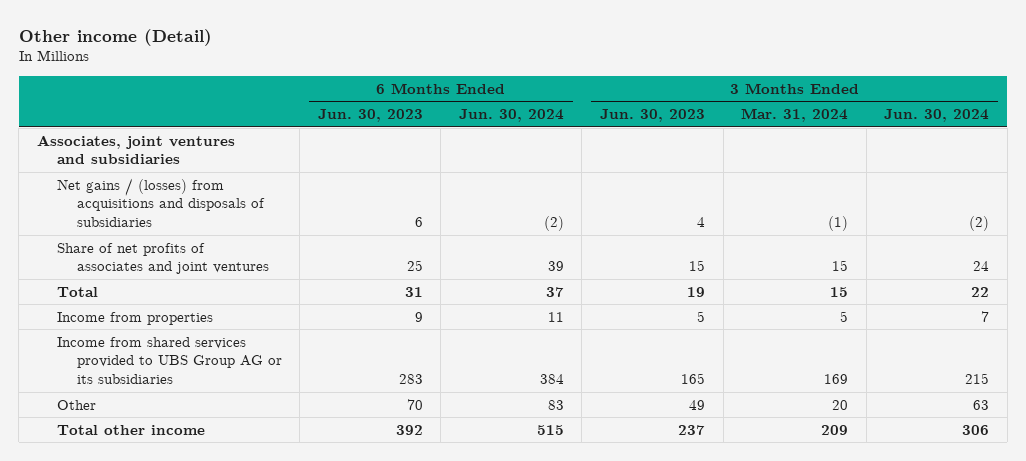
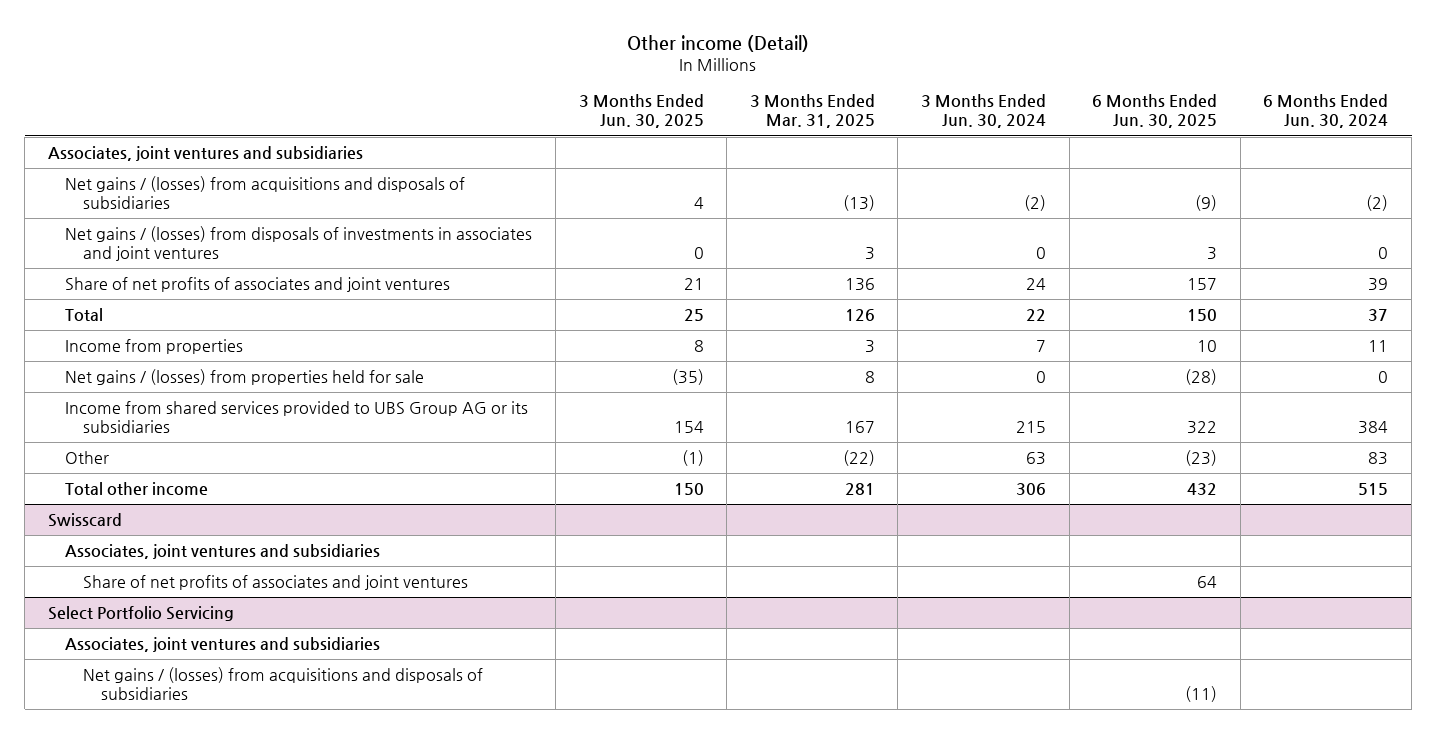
[317,109,423,123] Jun. 30, 2023 -> none
[599,109,705,123] Jun. 30, 2023 -> none
[741,108,849,123] Mar. 31, 2024 -> none
none -> [578,94,704,129] 3 Months Ended Jun. 30, 2025
none -> [749,94,875,129] 3 Months Ended Mar. 31, 2025
none -> [1092,94,1218,129] 6 Months Ended Jun. 30, 2025
none -> [65,226,533,262] Net gains / (losses) from disposals of investments in associates and joint ventures
none -> [65,369,425,386] Net gains / (losses) from properties held for sale
none -> [47,513,122,528] Swisscard
none -> [65,544,381,560] Associates, joint ventures and subsidiaries
none -> [83,575,469,591] Share of net profits of associates and joint ventures
none -> [47,606,234,622] Select Portfolio Servicing
none -> [65,637,381,653] Associates, joint ventures and subsidiaries
none -> [83,667,484,701] Net gains / (losses) from acquisitions and disposals of subsidiaries

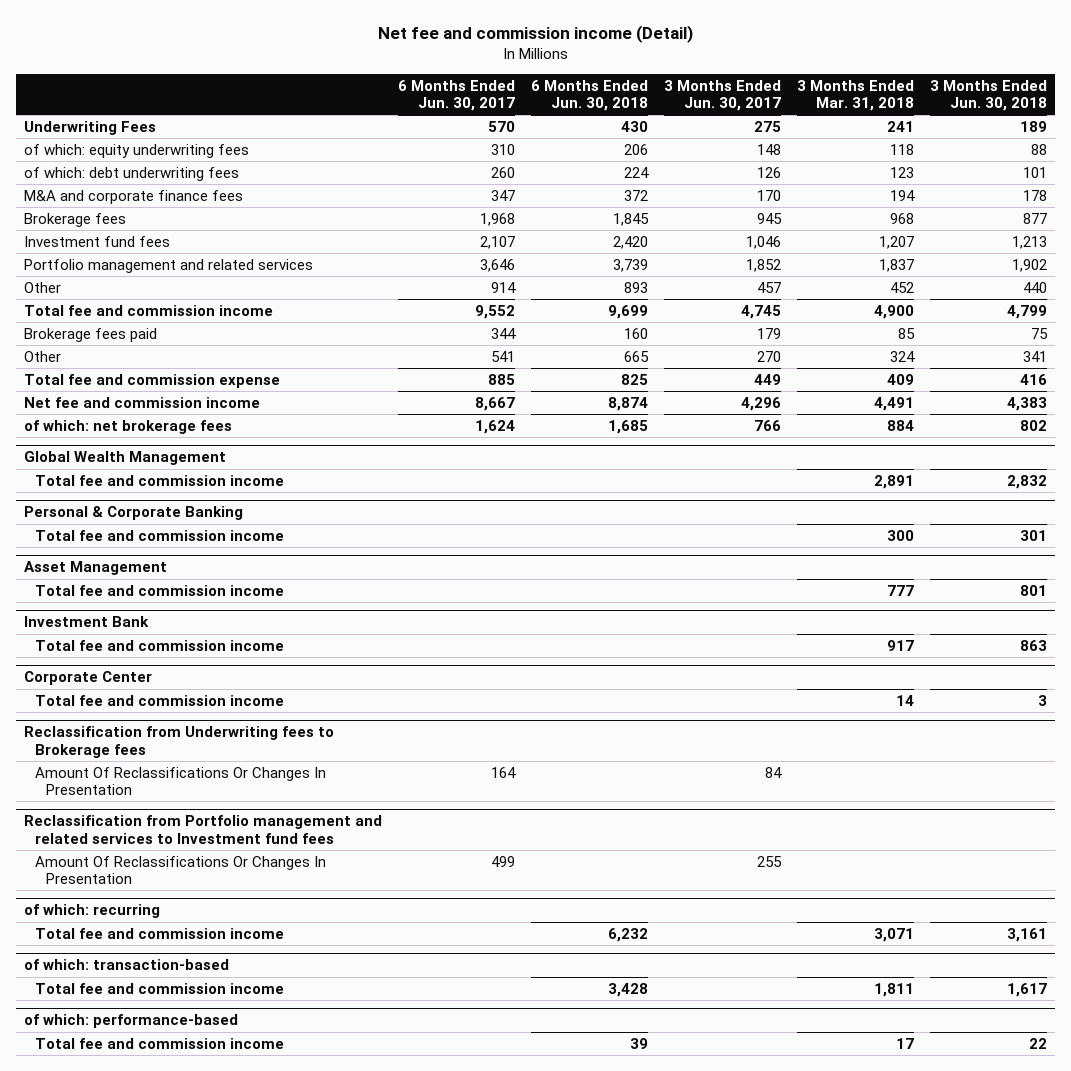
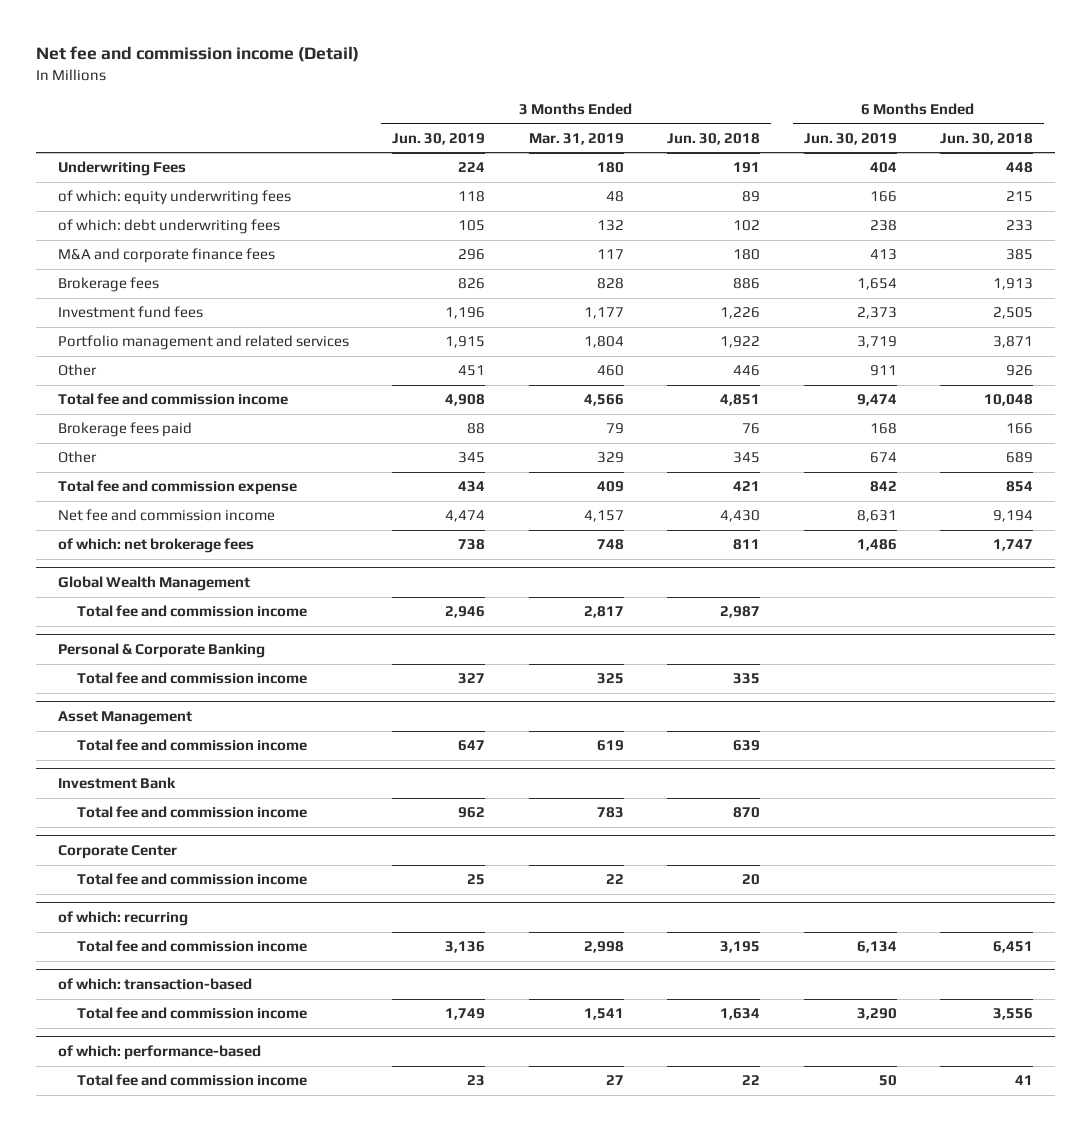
[398,79,516,111] 6 Months Ended Jun. 30, 2017 -> none
[663,79,781,111] 3 Months Ended Jun. 30, 2017 -> none
[796,79,914,111] 3 Months Ended Mar. 31, 2018 -> none
none -> [392,132,486,145] Jun. 30, 2019
none -> [528,132,624,145] Mar. 31, 2019
none -> [803,132,897,145] Jun. 30, 2019
[621,120,649,132] 430 -> [1005,162,1033,174] 448
[1019,120,1047,132] 189 -> [733,162,761,174] 191
[624,143,649,155] 206 -> [1005,191,1033,203] 215
[1030,143,1047,155] 88 -> [742,191,761,203] 89
[624,166,650,178] 224 -> [1005,220,1033,232] 233
[1022,166,1047,178] 101 -> [733,220,761,232] 102
[624,189,649,201] 372 -> [1005,249,1033,261] 385
[1022,189,1047,201] 178 -> [733,249,761,261] 180
[613,212,650,226] 1,845 -> [992,278,1033,291] 1,913
[1022,212,1047,224] 877 -> [733,278,761,290] 886
[613,235,649,249] 2,420 -> [992,307,1033,320] 2,505
[1011,235,1047,249] 1,213 -> [720,307,761,320] 1,226
[613,258,649,272] 3,739 -> [992,336,1033,349] 3,871
[1011,258,1047,272] 1,902 -> [720,336,761,349] 1,922
[624,281,649,293] 893 -> [1005,365,1033,377] 926
[1022,281,1047,293] 440 -> [733,365,761,377] 446
[608,304,649,319] 9,699 -> [983,394,1033,407] 10,048
[1006,304,1047,319] 4,799 -> [720,394,761,407] 4,851
[624,327,649,339] 160 -> [1005,423,1033,435] 166
[1030,327,1048,339] 75 -> [742,423,761,435] 76
[624,350,650,362] 665 -> [1005,452,1033,464] 689
[1022,350,1047,362] 341 -> [733,452,761,464] 345
[621,373,649,385] 825 -> [1005,481,1033,493] 854
[1019,373,1047,385] 416 -> [733,481,761,492] 421
[608,396,649,411] 8,874 -> [992,510,1033,523] 9,194
[1006,396,1047,411] 4,383 -> [720,510,761,523] 4,430
[608,419,649,434] 1,685 -> [992,539,1033,552] 1,747
[1019,419,1047,431] 802 -> [733,539,761,551] 811
[1006,474,1047,489] 2,832 -> [720,606,761,619] 2,987
[1019,529,1047,541] 301 -> [733,673,761,685] 335
[1019,584,1047,596] 801 -> [733,740,761,752] 639
[1019,639,1047,651] 863 -> [733,807,761,819] 870
[24,726,335,758] Reclassification from Underwriting fees to Brokerage fees -> none
[35,766,327,796] Amount Of Reclassifications Or Changes In Presentation -> none
[24,815,383,844] Reclassification from Portfolio management and related services to Investment fund fees -> none
[35,855,327,885] Amount Of Reclassifications Or Changes In Presentation -> none
[1037,694,1047,706] 3 -> [742,874,761,886] 20
[608,927,649,942] 6,232 -> [992,941,1033,954] 6,451
[1006,927,1047,942] 3,161 -> [720,941,761,954] 3,195
[608,982,649,997] 3,428 -> [992,1008,1033,1021] 3,556
[1006,982,1047,997] 1,617 -> [720,1008,761,1021] 1,634
[630,1037,649,1049] 39 -> [1014,1075,1033,1086] 41

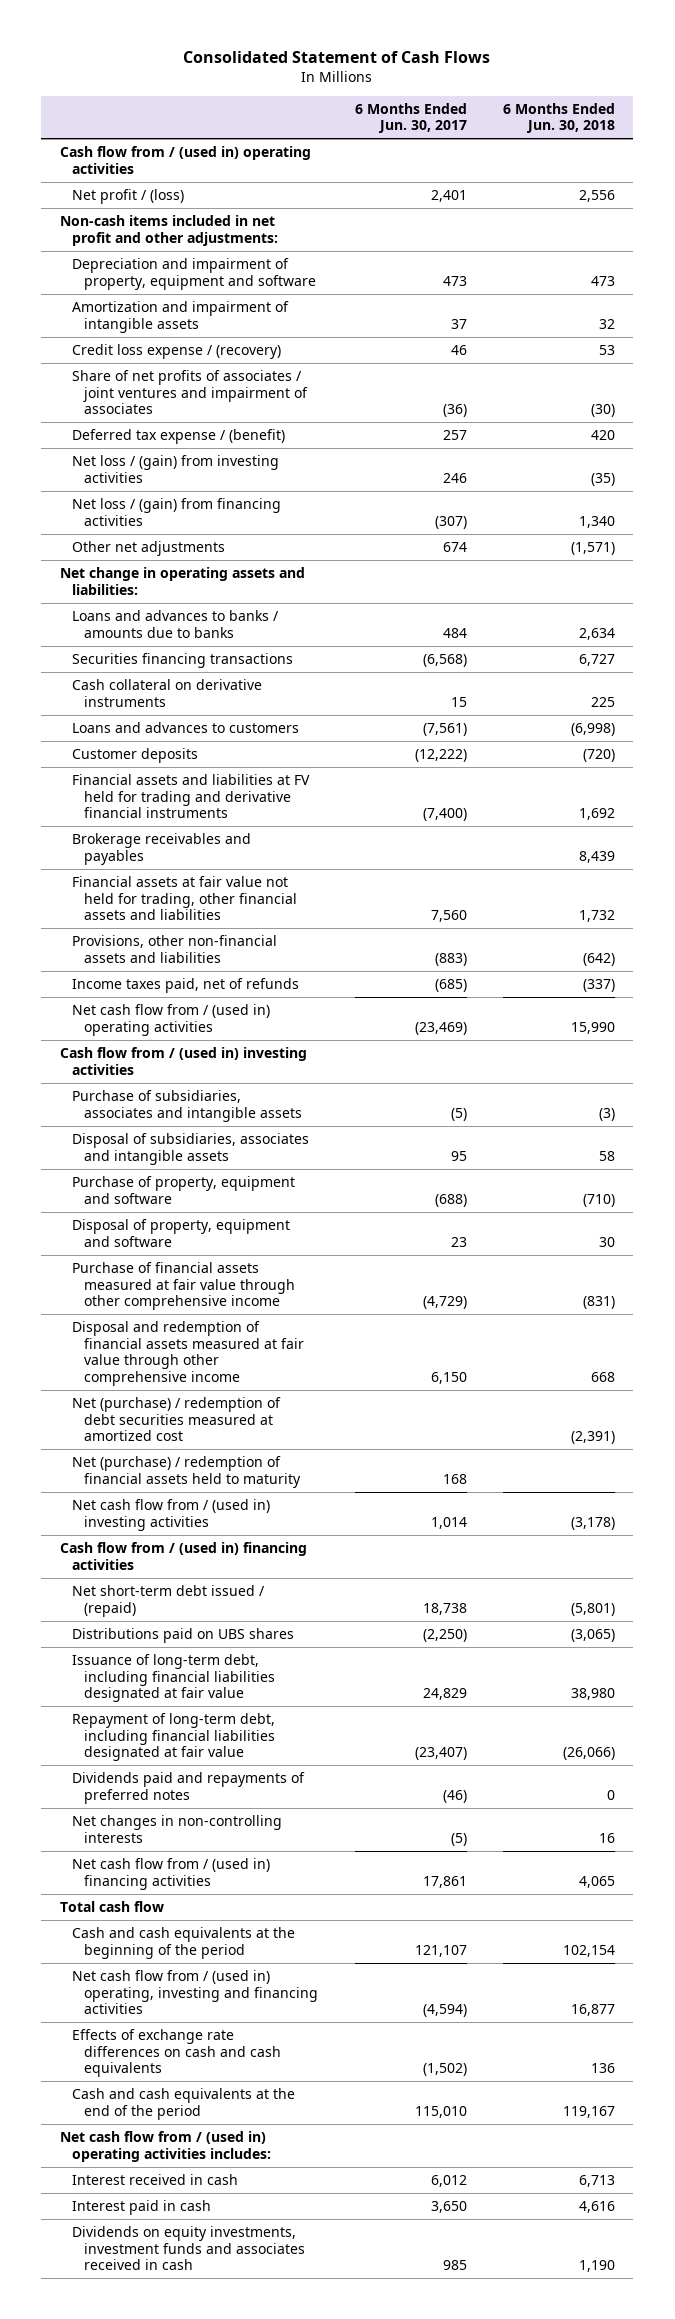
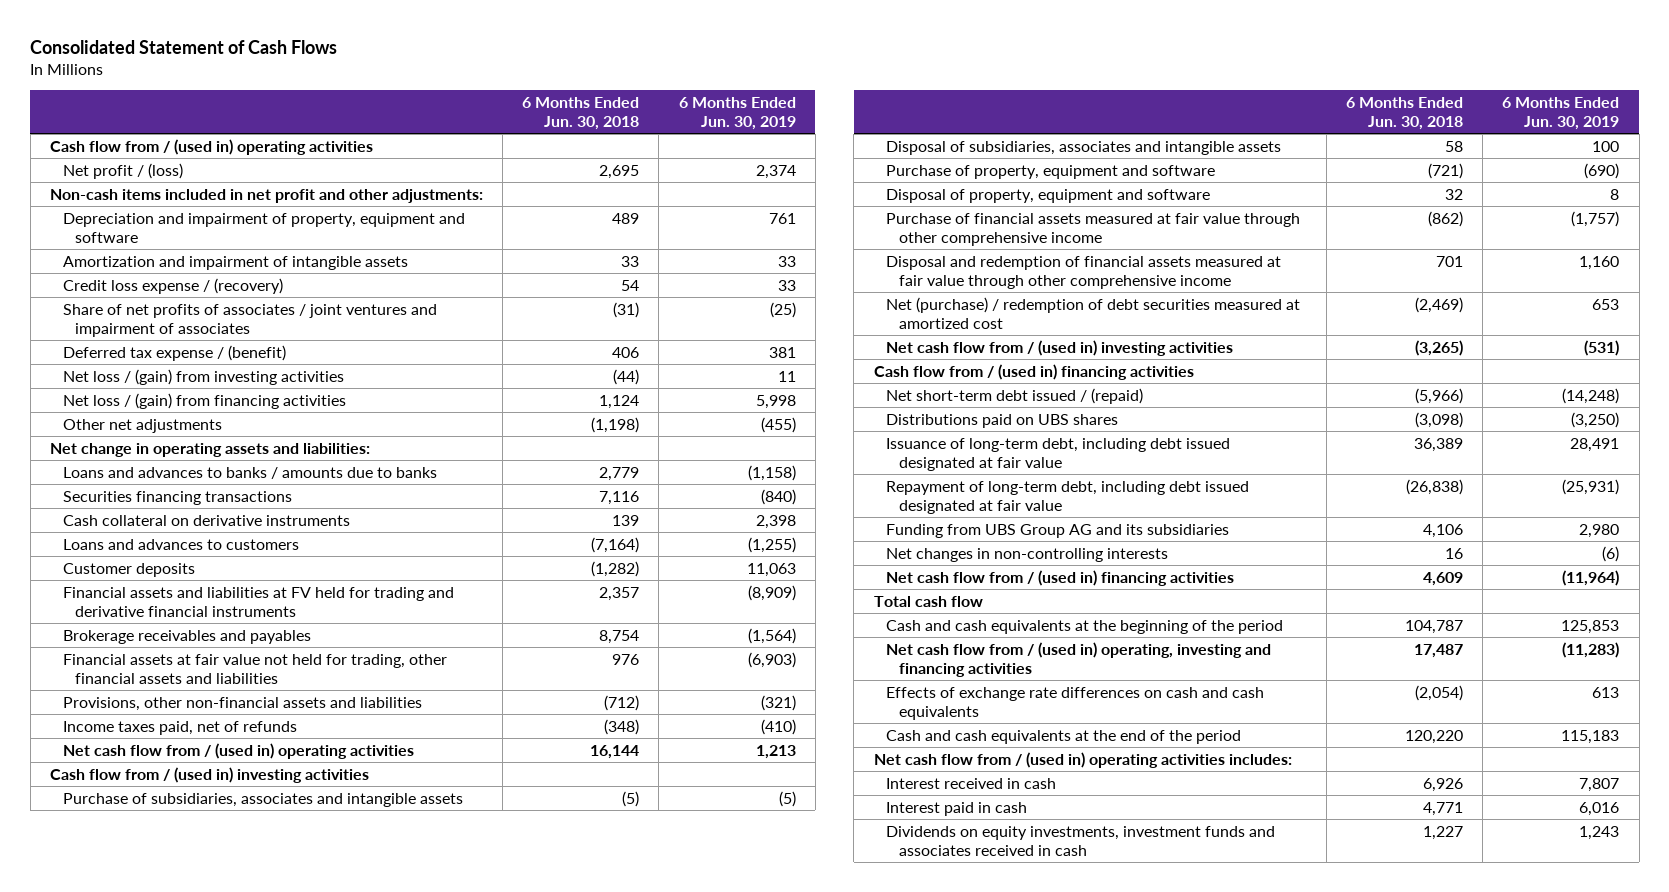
[354,102,467,134] 6 Months Ended Jun. 30, 2017 -> none
none -> [678,96,796,131] 6 Months Ended Jun. 30, 2019
[579,189,616,202] 2,556 -> [599,164,640,179] 2,695
[591,275,616,286] 473 -> [612,212,640,224] 489
[599,318,616,329] 32 -> [621,255,640,267] 33
[599,344,616,355] 53 -> [621,279,640,291] 54
[591,404,616,418] (30) -> [613,301,640,318] (31)
[591,429,616,440] 420 -> [612,346,640,358] 406
[591,472,616,486] (35) -> [613,368,640,385] (44)
[579,515,616,528] 1,340 -> [599,394,640,409] 1,124
[571,541,616,555] (1,571) -> [591,416,640,433] (1,198)
[579,627,616,640] 2,634 -> [599,466,640,481] 2,779
[579,653,616,666] 6,727 -> [599,490,640,505] 7,116
[591,696,616,707] 225 -> [612,514,640,526] 139
[571,722,616,736] (6,998) -> [591,536,640,553] (7,164)
[583,748,616,762] (720) -> [591,560,640,577] (1,282)
[579,808,616,821] 1,692 -> [599,586,640,601] 2,357
[579,850,616,863] 8,439 -> [599,629,640,644] 8,754
[579,910,616,923] 1,732 -> [612,653,640,665] 976
[583,952,616,966] (642) -> [604,694,640,711] (712)
[583,978,616,992] (337) -> [604,718,640,735] (348)
[571,1021,616,1034] 15,990 -> [590,744,640,759] 16,144
[599,1107,616,1121] (3) -> [622,790,640,807] (5)
[71,1455,302,1488] Net (purchase) / redemption of financial assets held to maturity -> none
[583,1193,616,1207] (710) -> [1427,162,1463,179] (721)
[599,1236,616,1247] 30 -> [1444,188,1463,200] 32
[583,1296,616,1310] (831) -> [1427,210,1463,227] (862)
[591,1371,616,1382] 668 -> [1435,255,1463,267] 701
[571,1431,616,1445] (2,391) -> [1414,296,1463,313] (2,469)
[571,1516,616,1530] (3,178) -> [1414,339,1463,356] (3,265)
[71,1771,305,1804] Dividends paid and repayments of preferred notes -> none
[571,1602,616,1616] (5,801) -> [1414,387,1463,404] (5,966)
[571,1628,616,1642] (3,065) -> [1414,411,1463,428] (3,098)
[71,1653,276,1703] Issuance of long-term debt, including financial liabilities designated at fair value -> [886,437,1231,471] Issuance of long-term debt, including debt issued designated at fair value
[571,1688,616,1701] 38,980 -> [1413,437,1463,452] 36,389
[71,1712,276,1762] Repayment of long-term debt, including financial liabilities designated at fair value -> [886,480,1250,514] Repayment of long-term debt, including debt issued designated at fair value
[563,1747,616,1761] (26,066) -> [1405,478,1463,495] (26,838)
none -> [886,523,1230,538] Funding from UBS Group AG and its subsidiaries
[579,1875,616,1888] 4,065 -> [1422,571,1463,586] 4,609
[563,1944,616,1957] 102,154 -> [1404,619,1463,634] 104,787
[571,2004,616,2017] 16,877 -> [1413,643,1463,658] 17,487
[591,2063,616,2074] 136 -> [1414,684,1463,701] (2,054)
[563,2105,616,2118] 119,167 -> [1404,729,1463,744] 120,220
[579,2174,616,2187] 6,713 -> [1422,777,1463,792] 6,926
[579,2200,616,2213] 4,616 -> [1422,801,1463,816] 4,771
[579,2260,616,2273] 1,190 -> [1422,825,1463,840] 1,227

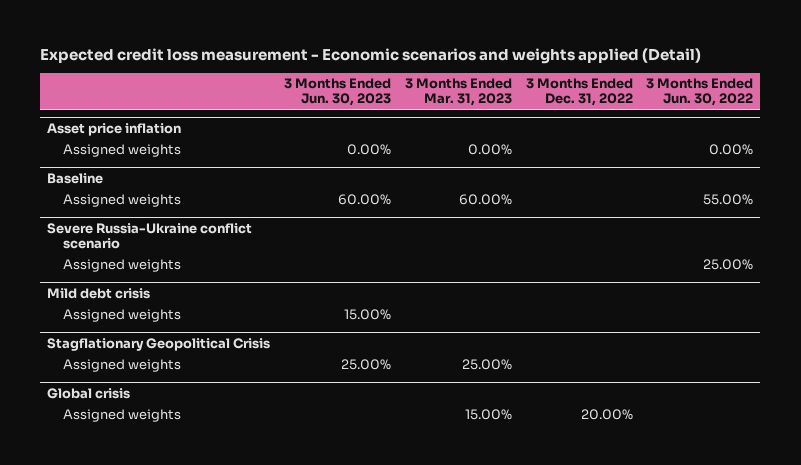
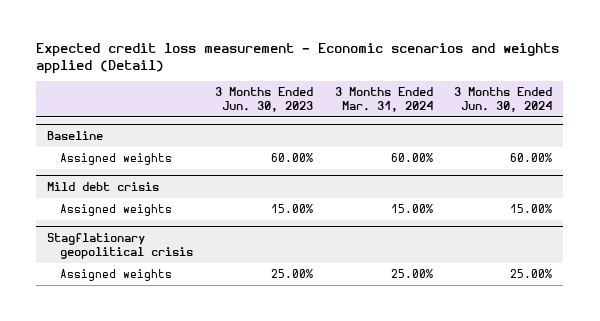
[404,78,512,107] 3 Months Ended Mar. 31, 2023 -> none
[525,78,633,107] 3 Months Ended Dec. 31, 2022 -> none
[646,78,754,107] 3 Months Ended Jun. 30, 2022 -> none
none -> [334,86,433,112] 3 Months Ended Mar. 31, 2024
none -> [454,86,553,112] 3 Months Ended Jun. 30, 2024
[47,122,182,136] Asset price inflation -> none
[63,144,182,158] Assigned weights -> none
[47,222,253,249] Severe Russia-Ukraine conflict scenario -> none
[63,259,182,273] Assigned weights -> none
[47,337,271,351] Stagflationary Geopolitical Crisis -> [47,232,193,259] Stagflationary geopolitical crisis
[47,387,131,399] Global crisis -> none
[63,409,182,423] Assigned weights -> none

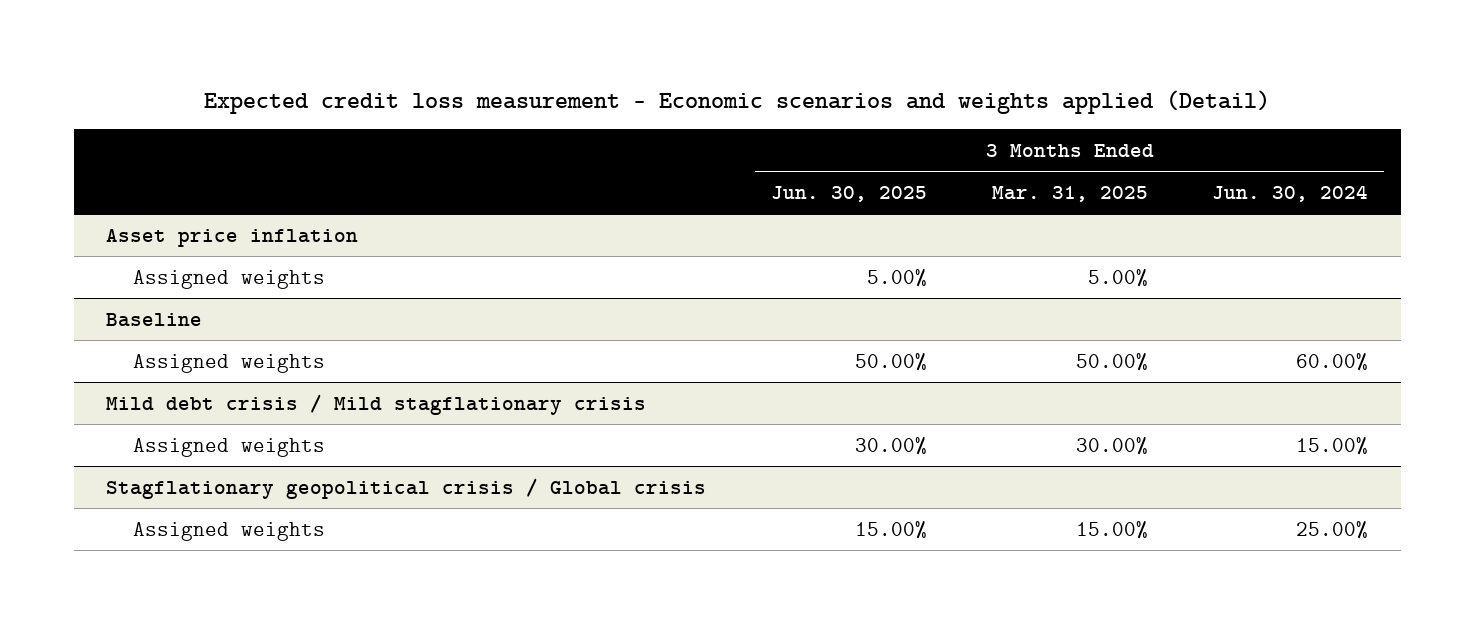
[214,86,313,112] 3 Months Ended Jun. 30, 2023 -> none
[334,86,433,112] 3 Months Ended Mar. 31, 2024 -> none
none -> [771,185,928,202] Jun. 30, 2025
none -> [991,185,1148,202] Mar. 31, 2025
none -> [106,228,359,247] Asset price inflation
none -> [133,269,326,289] Assigned weights
[47,181,160,191] Mild debt crisis -> [106,393,647,415] Mild debt crisis / Mild stagflationary crisis
[47,232,193,259] Stagflationary geopolitical crisis -> [106,477,707,499] Stagflationary geopolitical crisis / Global crisis

